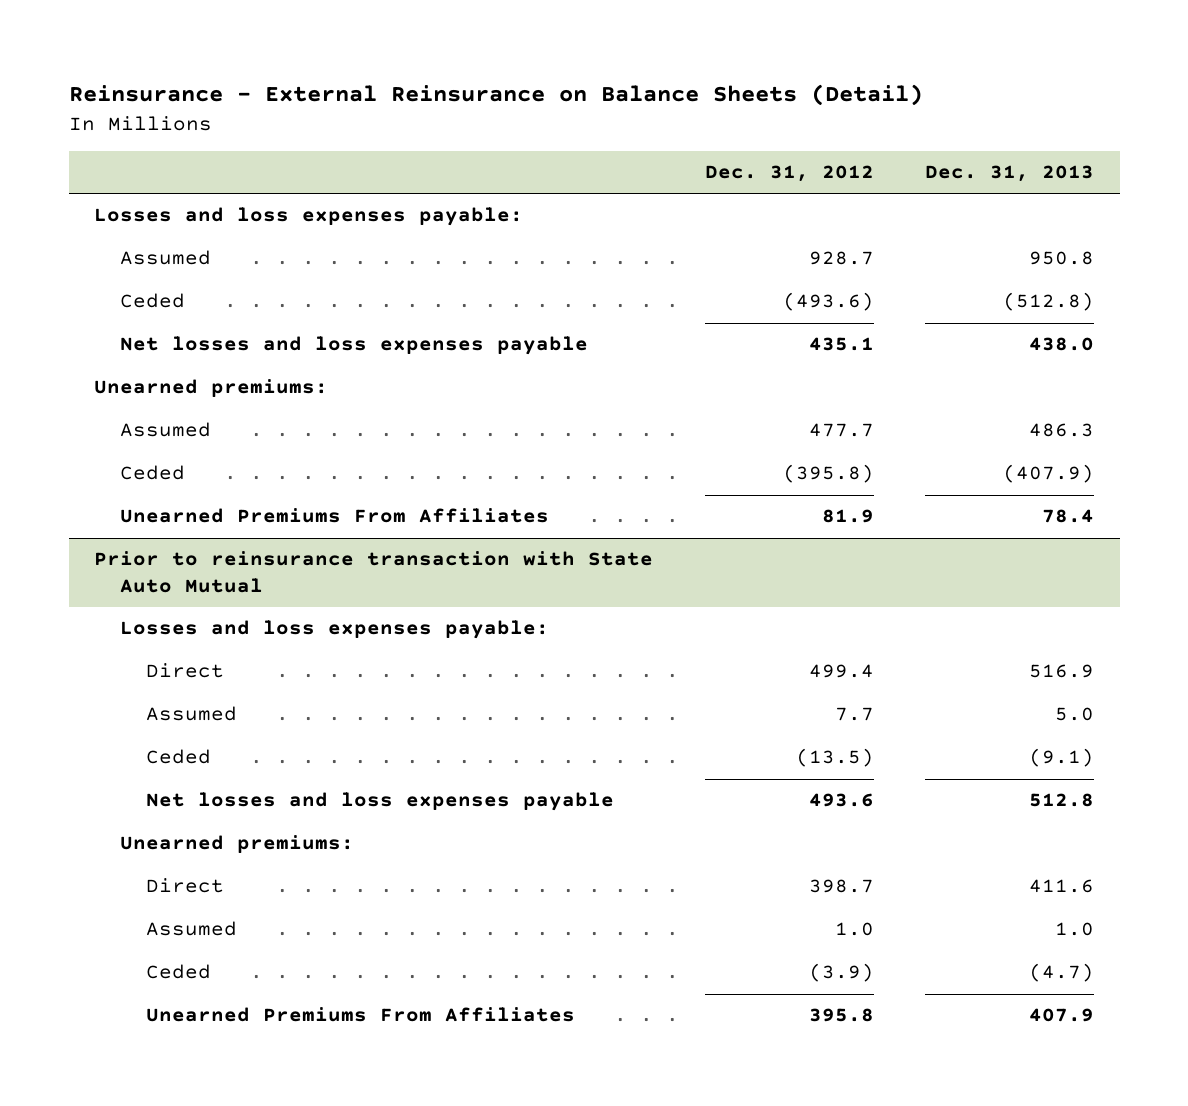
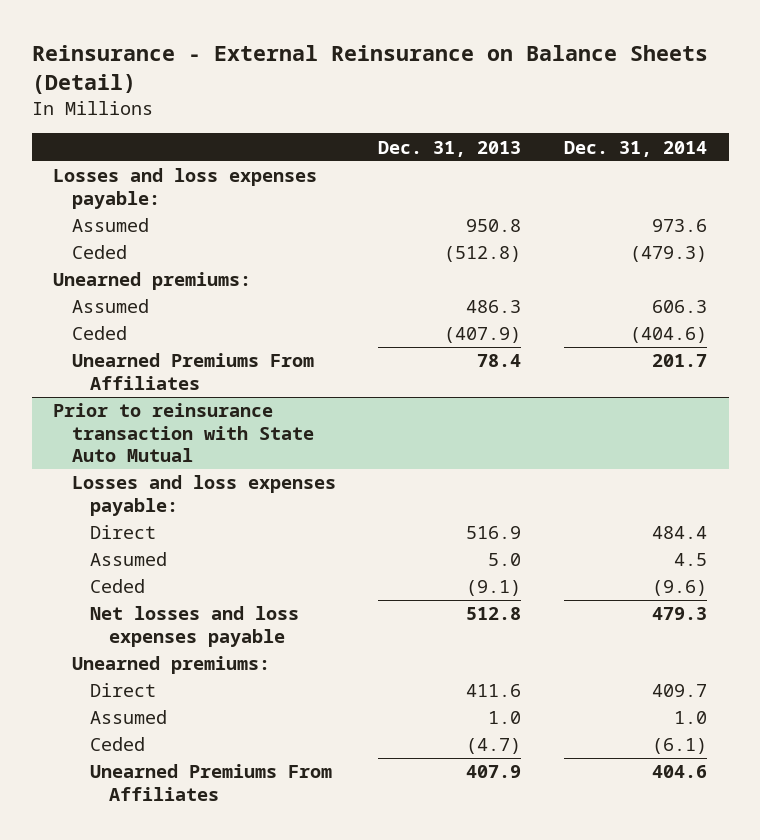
[704,165,874,183] Dec. 31, 2012 -> none
none -> [564,140,708,157] Dec. 31, 2014
[120,336,589,356] Net losses and loss expenses payable -> none

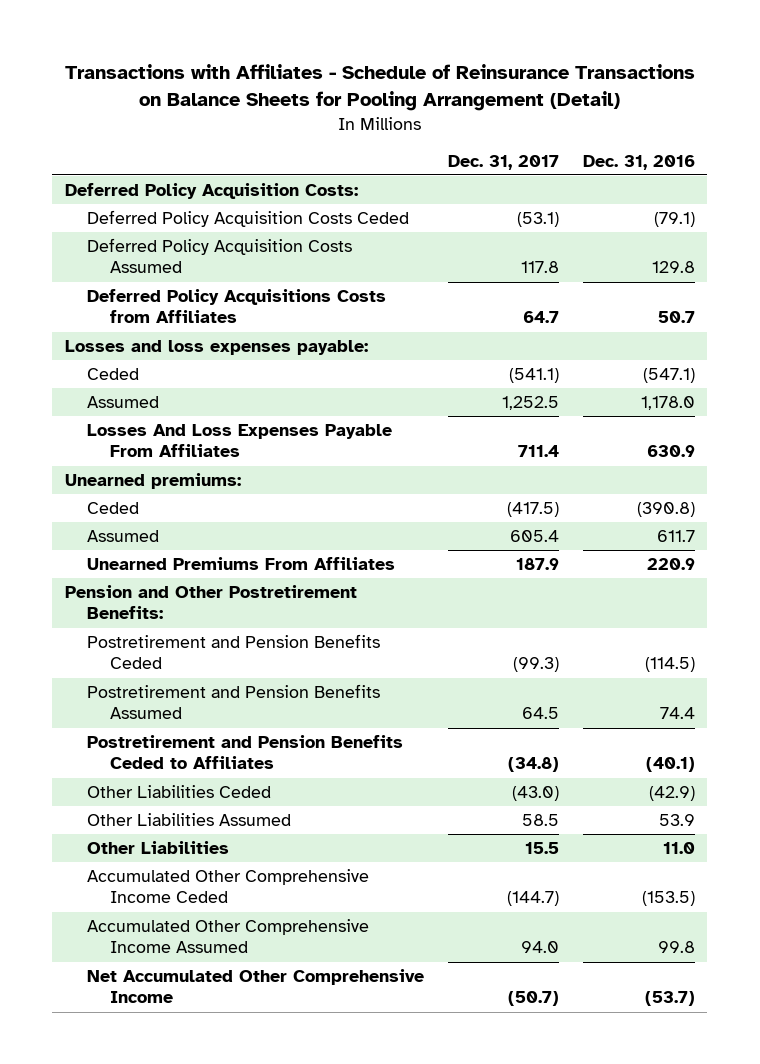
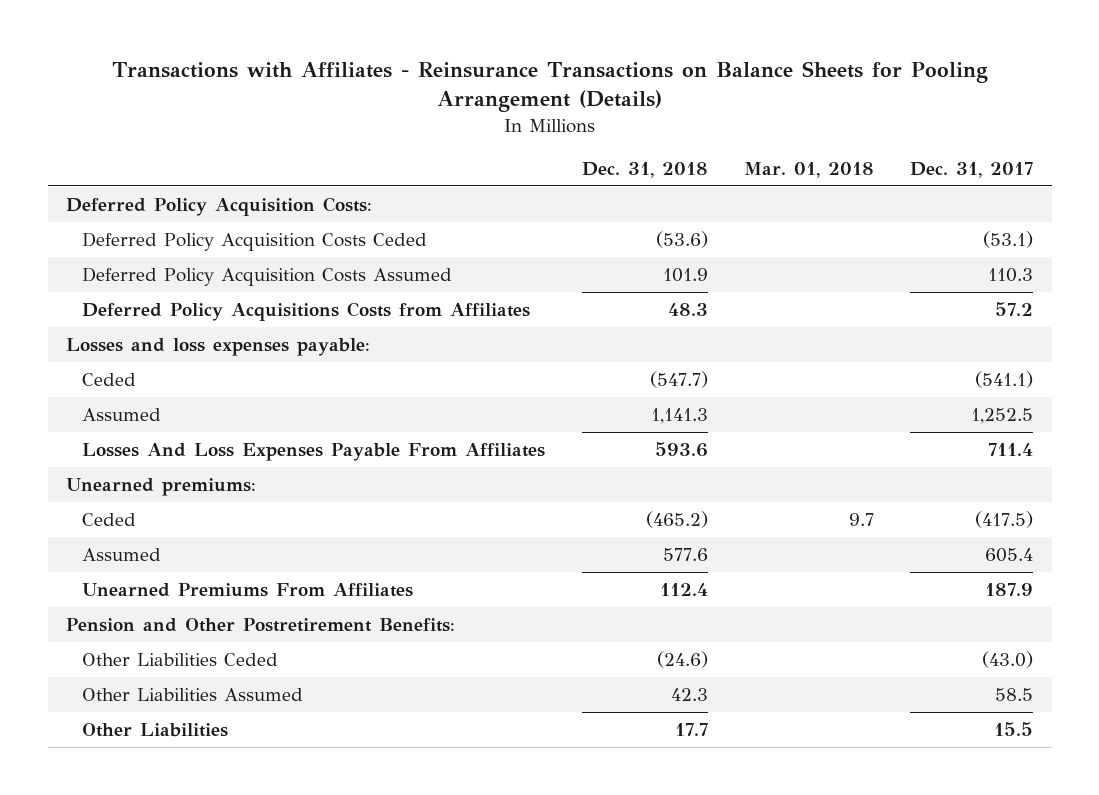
[64,64,695,112] Transactions with Affiliates - Schedule of Reinsurance Transactions on Balance Sheets for Pooling Arrangement (Detail) -> [111,61,988,113] Transactions with Affiliates - Reinsurance Transactions on Balance Sheets for Pooling Arrangement (Details)
[583,154,696,170] Dec. 31, 2016 -> none
none -> [581,161,708,178] Dec. 31, 2018
none -> [743,161,874,178] Mar. 01, 2018
[521,261,560,274] 117.8 -> [988,267,1034,282] 110.3
[523,311,560,324] 64.7 -> [995,301,1034,316] 57.2
[87,633,381,670] Postretirement and Pension Benefits Ceded -> none
[87,683,381,720] Postretirement and Pension Benefits Assumed -> none
[87,734,404,770] Postretirement and Pension Benefits Ceded to Affiliates -> none
[87,868,370,904] Accumulated Other Comprehensive Income Ceded -> none
[87,918,370,954] Accumulated Other Comprehensive Income Assumed -> none
[87,968,425,1004] Net Accumulated Other Comprehensive Income -> none

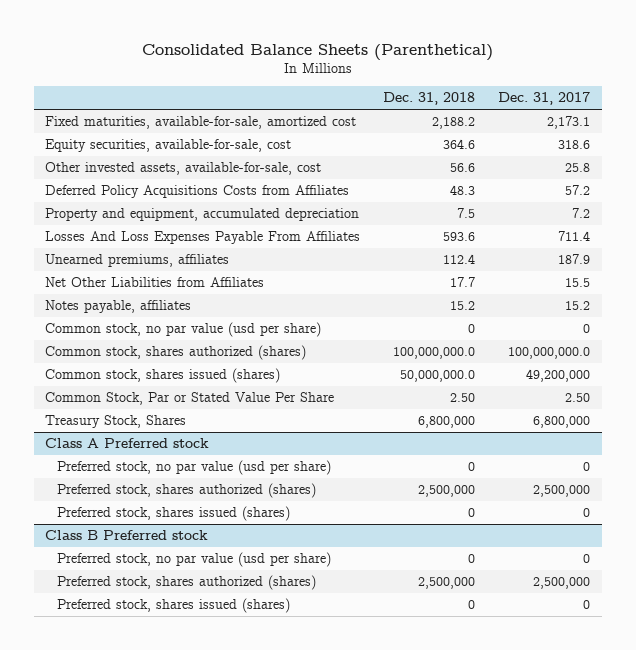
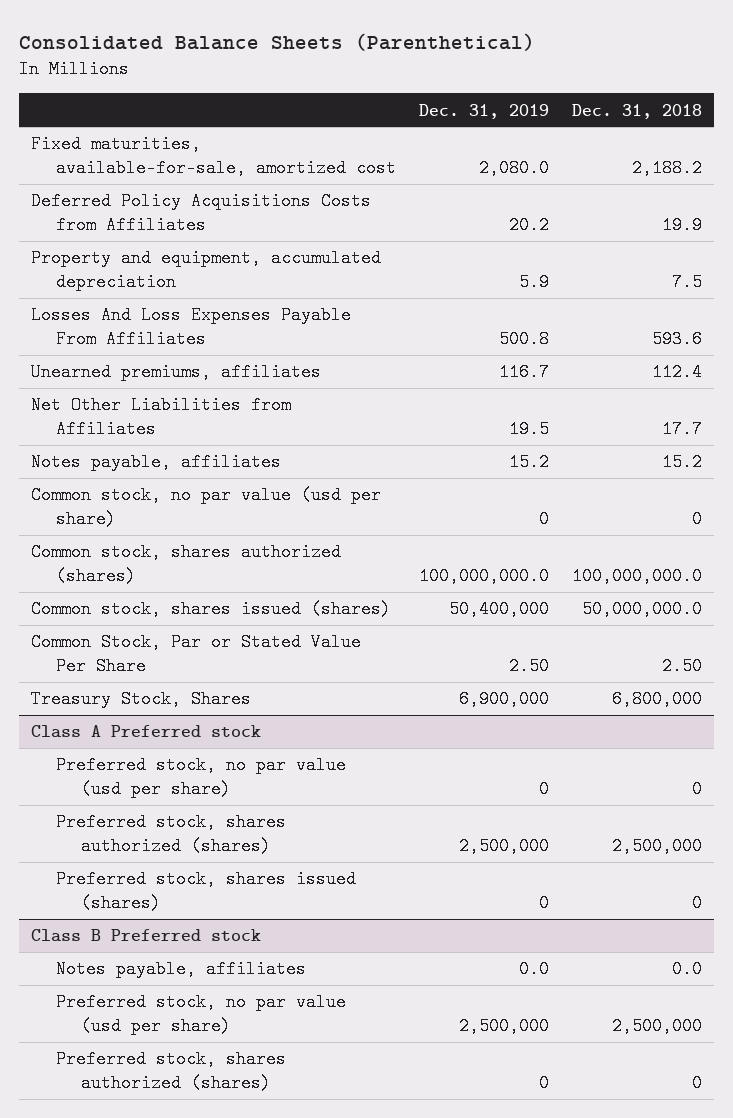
[498,92,591,106] Dec. 31, 2017 -> none
none -> [419,103,550,119] Dec. 31, 2019
[45,138,292,152] Equity securities, available-for-sale, cost -> none
[45,161,322,175] Other invested assets, available-for-sale, cost -> none
[450,184,476,195] 48.3 -> [662,216,703,235] 19.9
[57,597,291,613] Preferred stock, shares issued (shares) -> none
none -> [55,960,306,979] Notes payable, affiliates
[468,553,476,563] 0 -> [612,1017,703,1036] 2,500,000
[418,576,476,589] 2,500,000 -> [692,1074,703,1093] 0

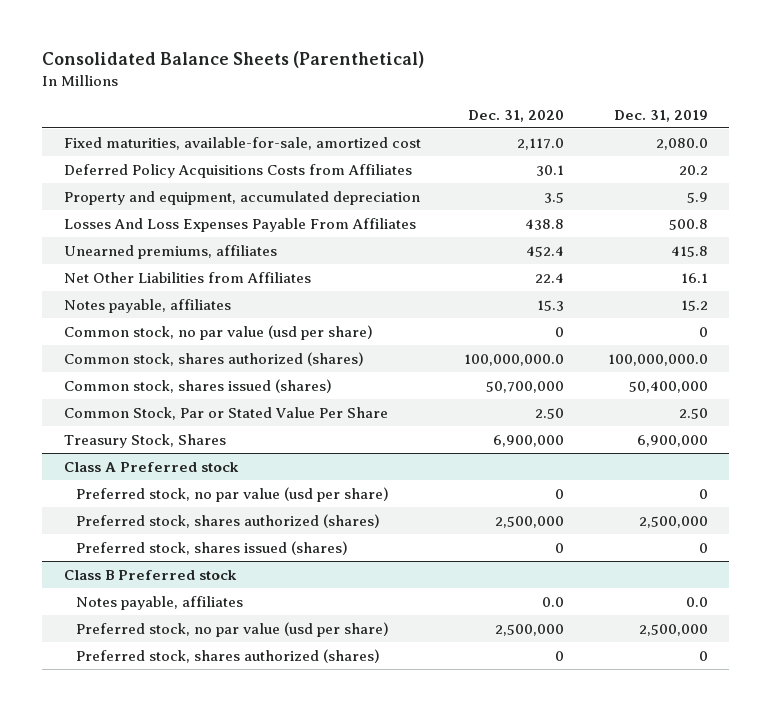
[572,103,703,119] Dec. 31, 2018 -> none
none -> [468,109,565,122] Dec. 31, 2020
[499,363,550,382] 116.7 -> [670,245,708,257] 415.8
[509,420,550,439] 19.5 -> [680,272,708,283] 16.1

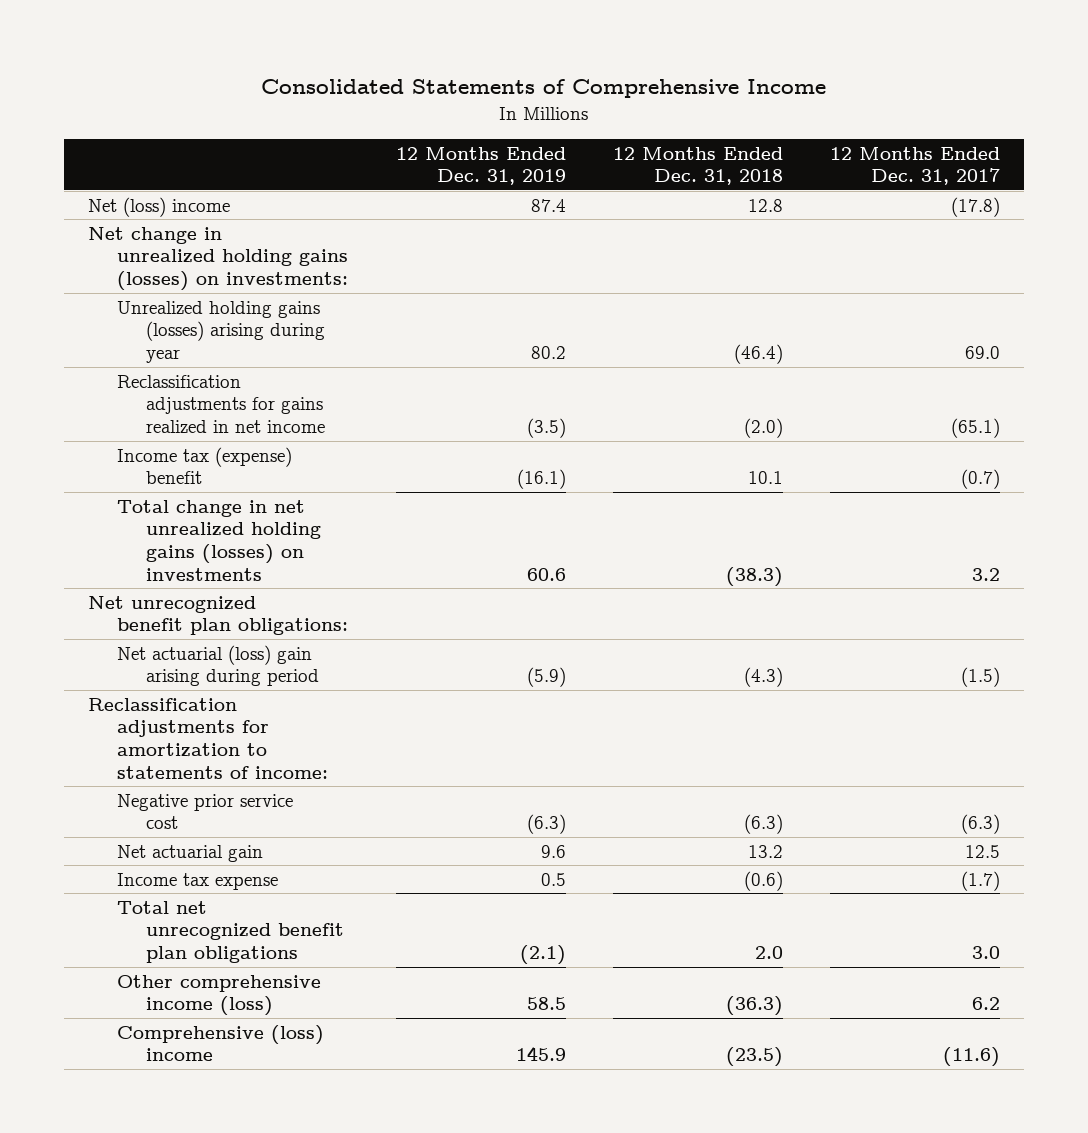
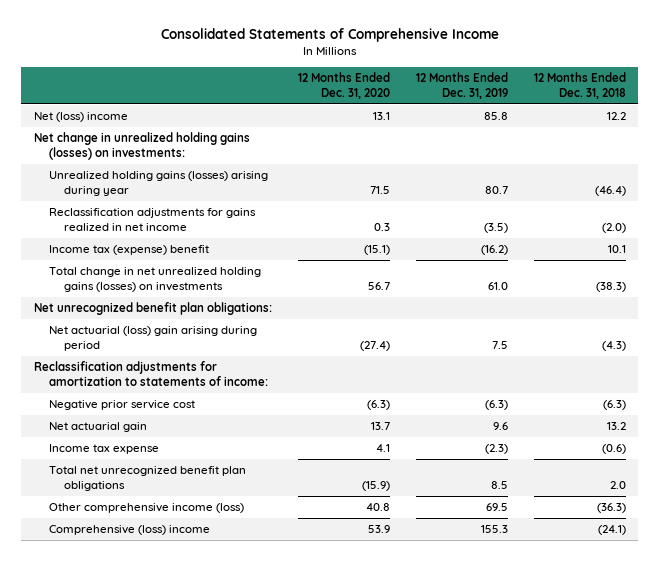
[830,146,1001,186] 12 Months Ended Dec. 31, 2017 -> none
none -> [297,71,390,99] 12 Months Ended Dec. 31, 2020
[530,198,566,212] 87.4 -> [483,112,508,121] 85.8
[747,198,783,212] 12.8 -> [606,112,626,121] 12.2
[530,346,566,360] 80.2 -> [484,186,508,195] 80.7
[516,469,566,490] (16.1) -> [480,245,508,256] (16.2)
[526,567,566,581] 60.6 -> [487,282,508,291] 61.0
[526,667,566,688] (5.9) -> [491,341,508,350] 7.5
[540,872,566,886] 0.5 -> [484,444,508,455] (2.3)
[519,945,566,966] (2.1) -> [490,481,508,490] 8.5
[526,997,566,1011] 58.5 -> [485,503,508,512] 69.5
[515,1046,566,1062] 145.9 -> [480,525,508,534] 155.3
[725,1047,783,1068] (23.5) -> [597,525,626,536] (24.1)

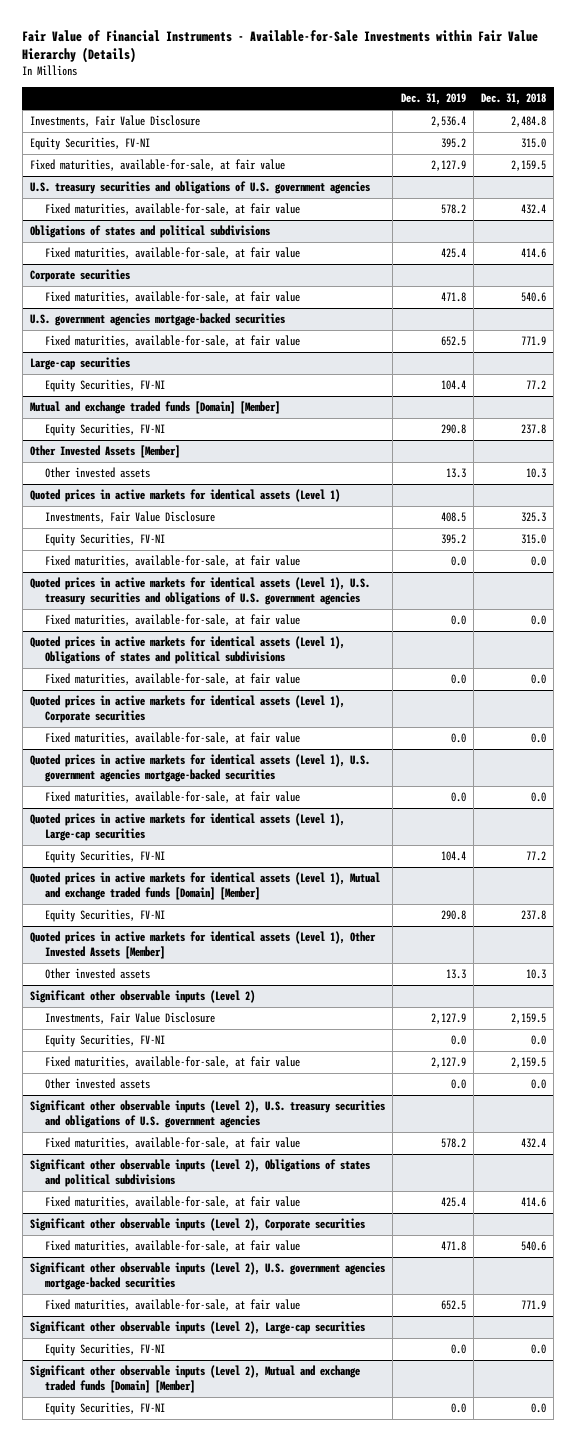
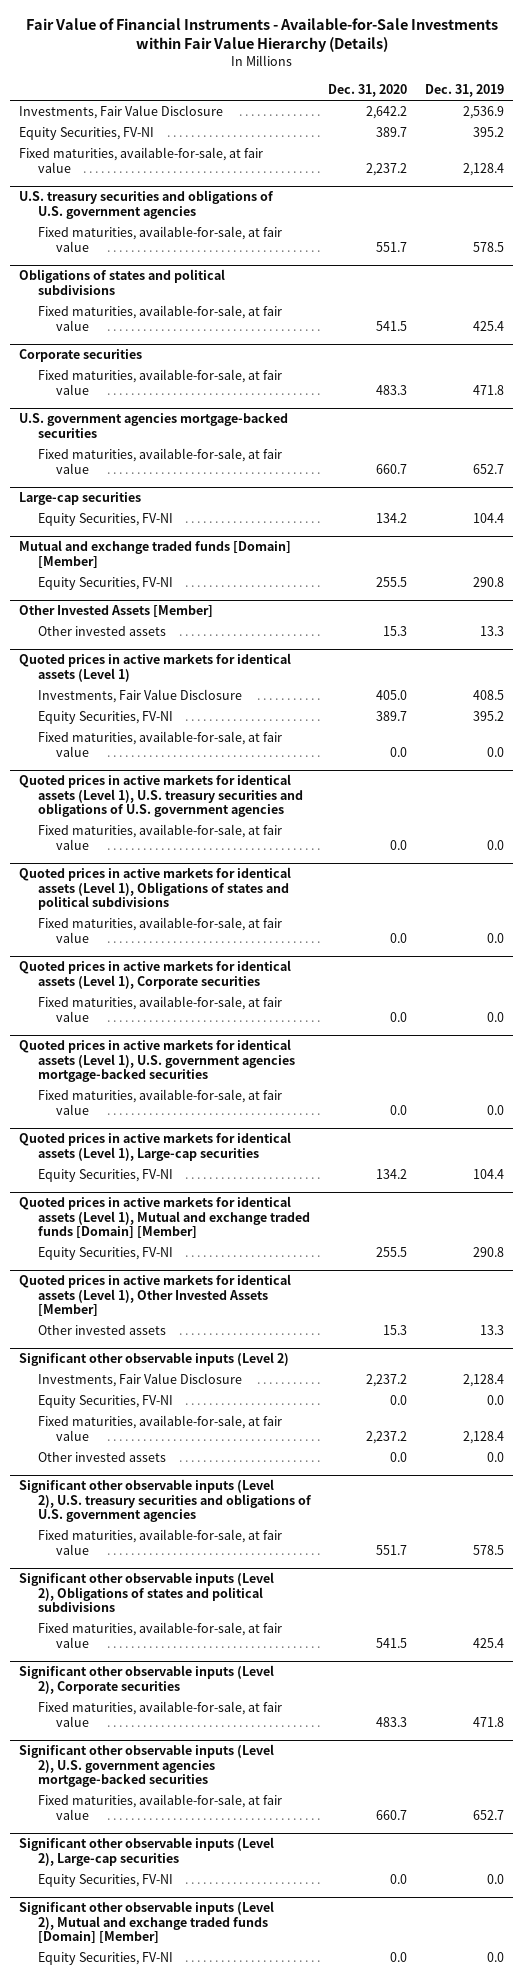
[481,93,547,106] Dec. 31, 2018 -> none
none -> [328,84,408,98] Dec. 31, 2020
[430,116,466,128] 2,536.4 -> [463,106,505,120] 2,536.9
[430,160,466,172] 2,127.9 -> [463,162,505,176] 2,128.4
[440,204,466,215] 578.2 -> [473,241,505,252] 578.5
[440,336,466,347] 652.5 -> [473,463,505,474] 652.7
[430,1013,466,1025] 2,127.9 -> [463,1374,505,1388] 2,128.4
[430,1057,466,1069] 2,127.9 -> [463,1430,505,1444] 2,128.4
[440,1138,466,1149] 578.2 -> [473,1544,505,1555] 578.5
[440,1300,466,1311] 652.5 -> [473,1809,505,1820] 652.7

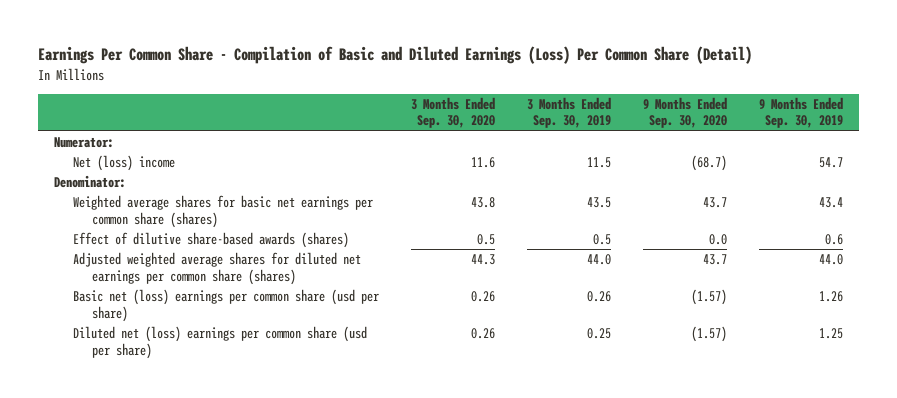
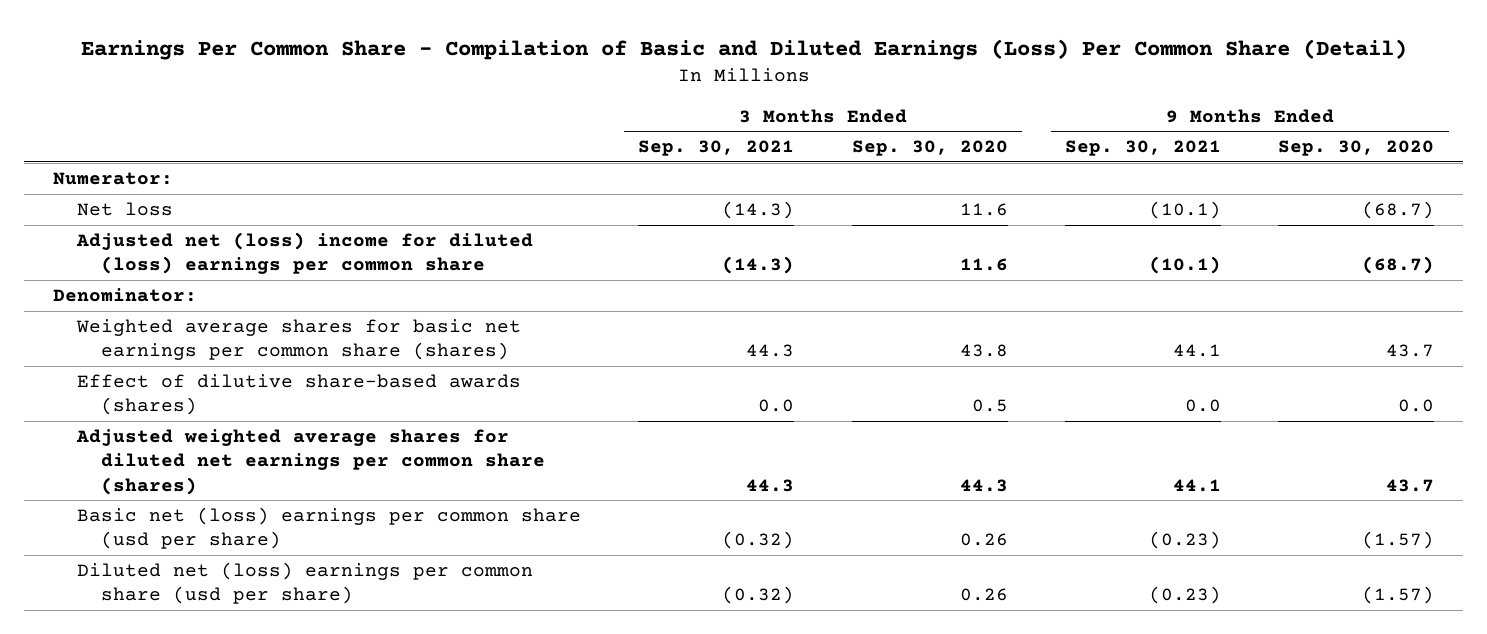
[526,96,611,129] 3 Months Ended Sep. 30, 2019 -> none
[758,96,843,129] 9 Months Ended Sep. 30, 2019 -> none
none -> [638,140,795,157] Sep. 30, 2021
none -> [1065,140,1222,157] Sep. 30, 2021
[72,155,175,172] Net (loss) income -> [76,201,173,216] Net loss
none -> [75,231,533,275] Adjusted net (loss) income for diluted (loss) earnings per common share

